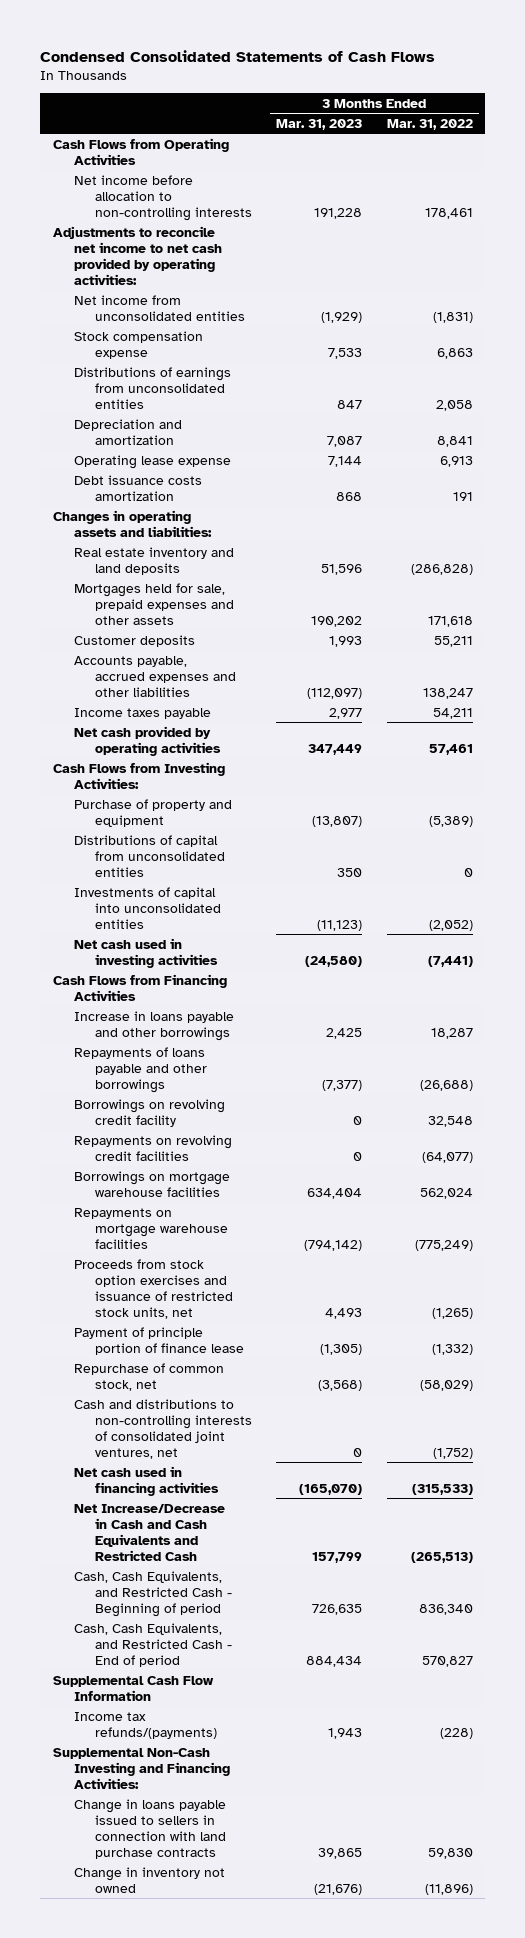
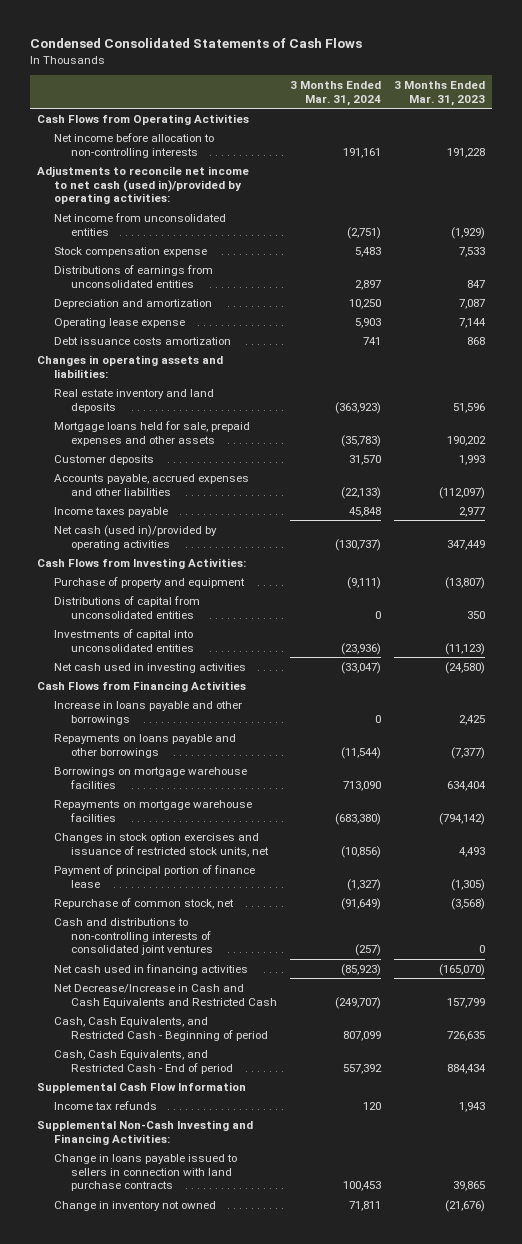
[386,119,473,131] Mar. 31, 2022 -> none
none -> [290,81,382,106] 3 Months Ended Mar. 31, 2024
[52,225,222,285] Adjustments to reconcile net income to net cash provided by operating activities: -> [36,165,249,205] Adjustments to reconcile net income to net cash (used in)/provided by operating activities:
[73,582,234,625] Mortgages held for sale, prepaid expenses and other assets -> [54,420,251,446] Mortgage loans held for sale, prepaid expenses and other assets
[73,725,221,756] Net cash provided by operating activities -> [54,524,218,550] Net cash (used in)/provided by operating activities
[73,1098,225,1127] Borrowings on revolving credit facility -> none
[73,1134,232,1161] Repayments on revolving credit facilities -> none
[73,1046,207,1093] Repayments of loans payable and other borrowings -> [54,733,237,758] Repayments on loans payable and other borrowings
[73,1258,233,1319] Proceeds from stock option exercises and issuance of restricted stock units, net -> [54,832,270,857] Changes in stock option exercises and issuance of restricted stock units, net
[73,1326,244,1355] Payment of principle portion of finance lease -> [54,864,256,888] Payment of principal portion of finance lease
[73,1398,252,1459] Cash and distributions to non-controlling interests of consolidated joint ventures, net -> [54,917,214,956] Cash and distributions to non-controlling interests of consolidated joint ventures
[73,1503,225,1561] Net Increase/Decrease in Cash and Cash Equivalents and Restricted Cash -> [54,983,278,1008] Net Decrease/Increase in Cash and Cash Equivalents and Restricted Cash
[73,1711,217,1739] Income tax refunds/(payments) -> [54,1100,158,1110] Income tax refunds

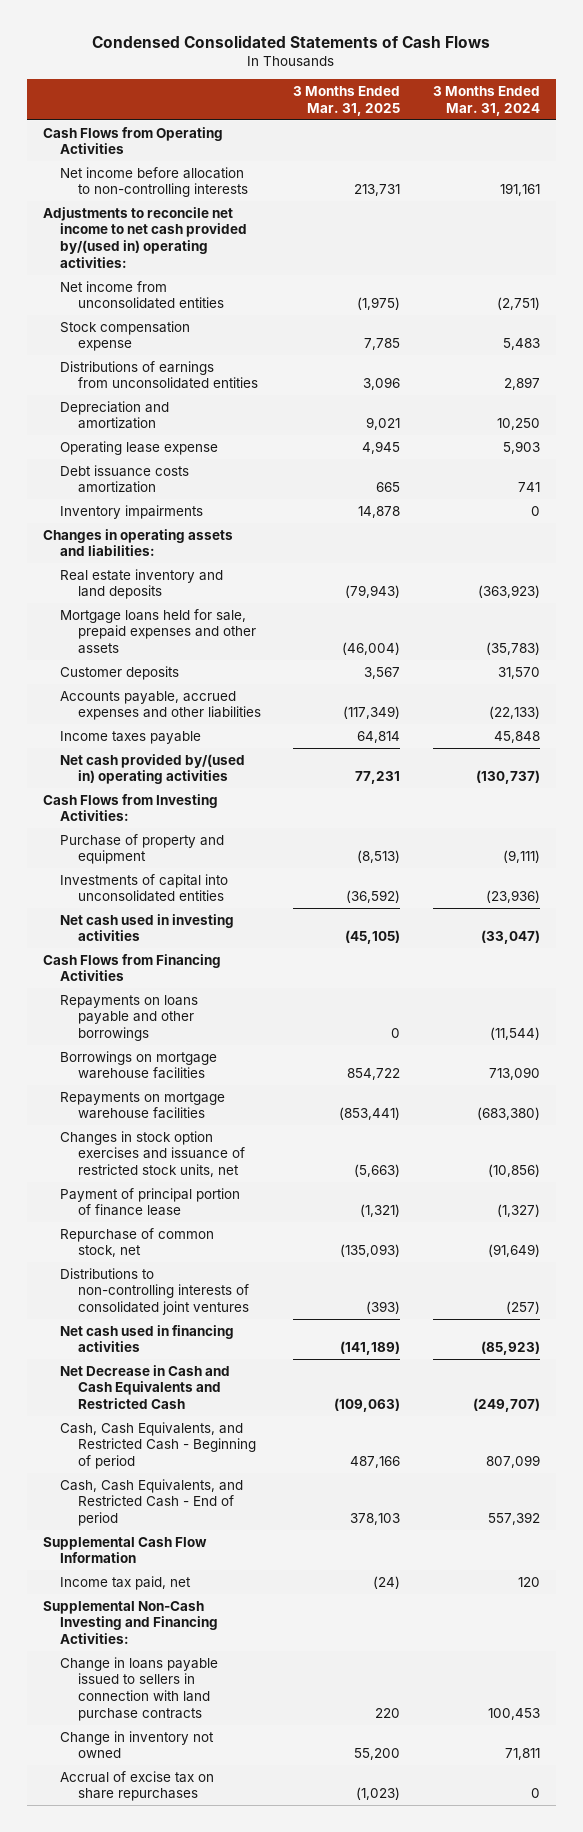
[394,81,486,106] 3 Months Ended Mar. 31, 2023 -> none
none -> [293,85,401,116] 3 Months Ended Mar. 31, 2025
[36,165,249,205] Adjustments to reconcile net income to net cash (used in)/provided by operating activities: -> [42,206,248,268] Adjustments to reconcile net income to net cash provided by/(used in) operating activities:
none -> [60,504,204,519] Inventory impairments
[54,524,218,550] Net cash (used in)/provided by operating activities -> [60,753,246,785] Net cash provided by/(used in) operating activities
[54,595,201,619] Distributions of capital from unconsolidated entities -> none
[54,700,243,725] Increase in loans payable and other borrowings -> none
[54,917,214,956] Cash and distributions to non-controlling interests of consolidated joint ventures -> [60,1267,249,1316] Distributions to non-controlling interests of consolidated joint ventures
[54,983,278,1008] Net Decrease/Increase in Cash and Cash Equivalents and Restricted Cash -> [60,1364,231,1410] Net Decrease in Cash and Cash Equivalents and Restricted Cash
[54,1100,158,1110] Income tax refunds -> [60,1575,192,1590] Income tax paid, net
none -> [60,1770,215,1802] Accrual of excise tax on share repurchases

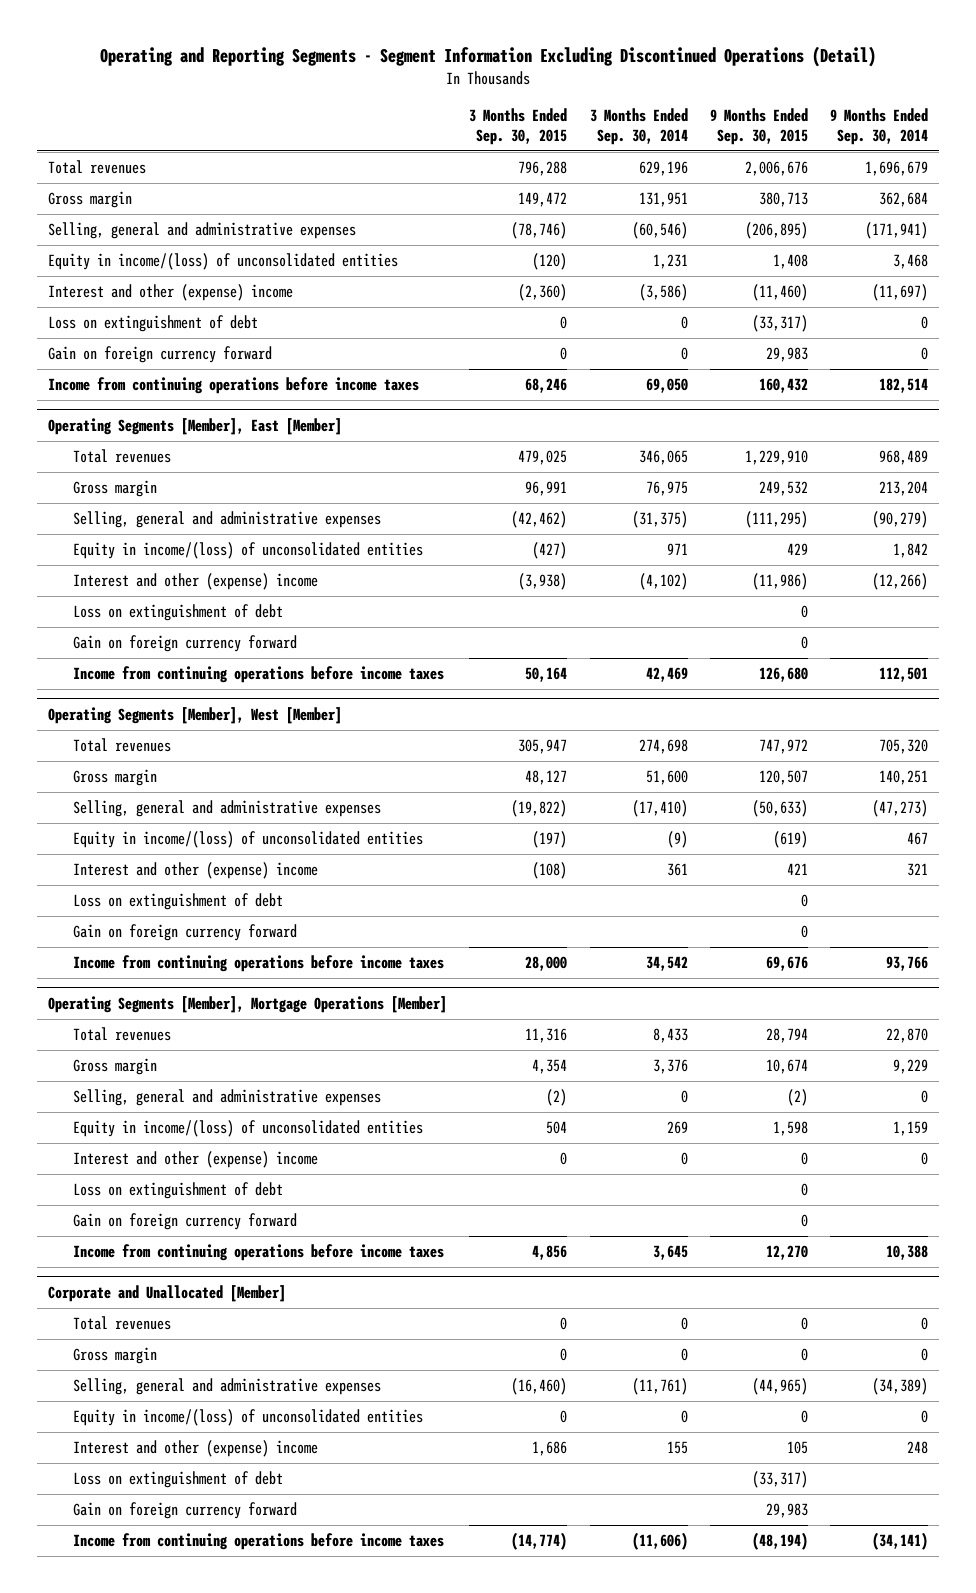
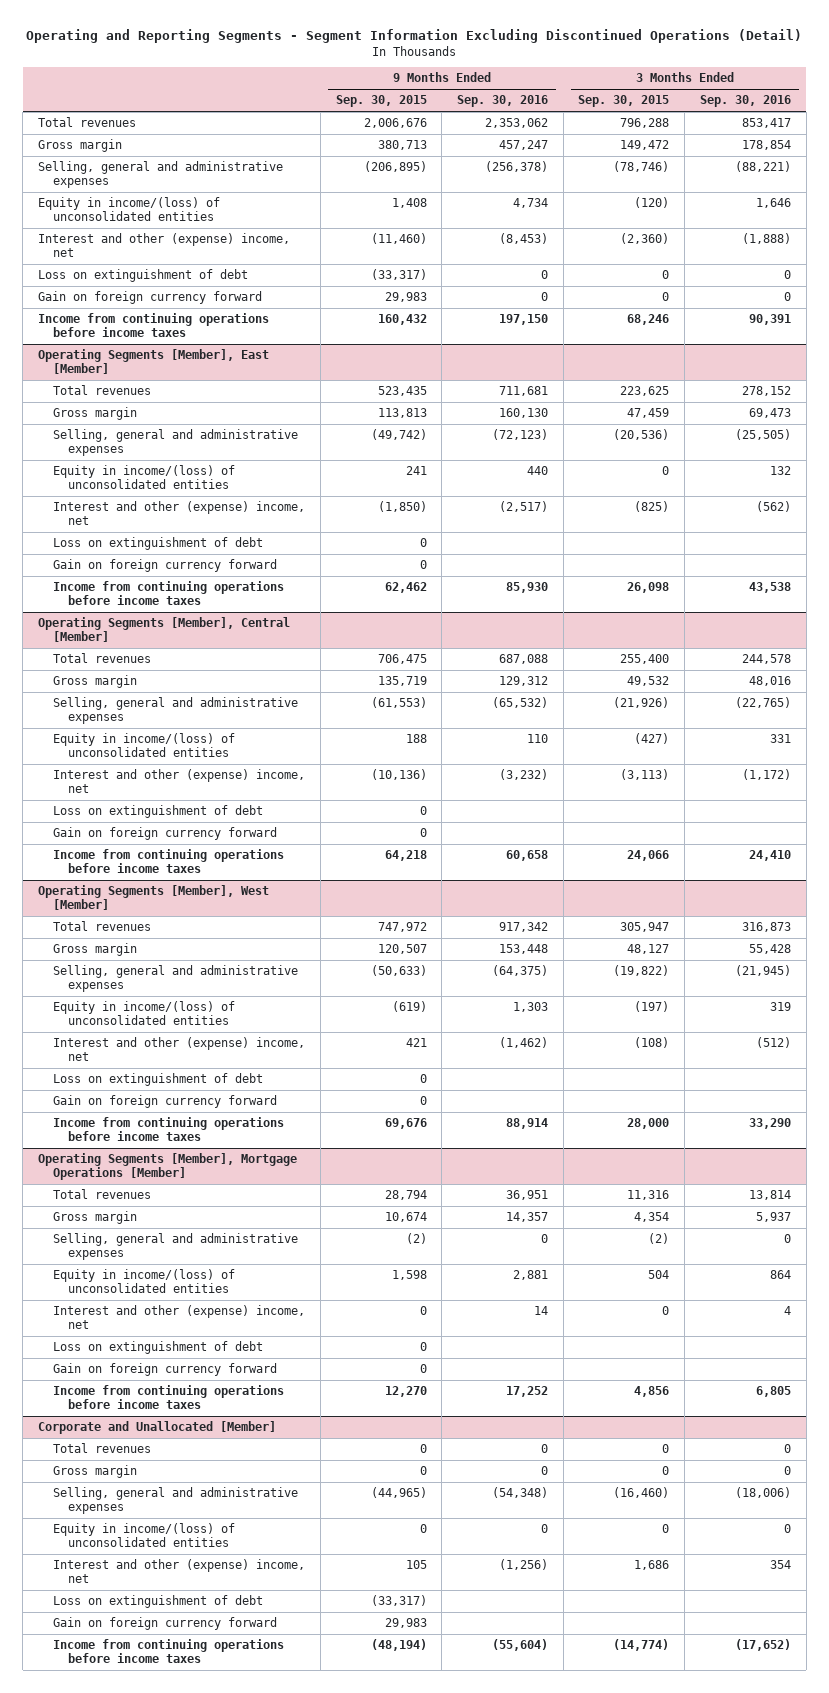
[589,107,688,145] 3 Months Ended Sep. 30, 2014 -> none
[830,107,929,145] 9 Months Ended Sep. 30, 2014 -> none
none -> [457,95,549,108] Sep. 30, 2016
none -> [699,95,791,108] Sep. 30, 2016
[47,284,293,302] Interest and other (expense) income -> [37,233,290,257] Interest and other (expense) income, net
[518,450,568,466] 479,025 -> [620,386,670,397] 223,625
[744,450,808,466] 1,229,910 -> [377,386,427,397] 523,435
[525,481,568,497] 96,991 -> [627,408,670,419] 47,459
[758,481,808,497] 249,532 -> [377,408,427,419] 113,813
[511,511,568,529] (42,462) -> [613,429,670,441] (20,536)
[744,511,808,529] (111,295) -> [370,429,427,441] (49,742)
[532,542,568,560] (427) -> [662,466,670,476] 0
[786,543,808,556] 429 -> [405,466,427,476] 241
[72,573,318,591] Interest and other (expense) income -> [53,501,306,525] Interest and other (expense) income, net
[518,573,568,591] (3,938) -> [634,501,670,513] (825)
[751,573,808,591] (11,986) -> [377,501,427,513] (1,850)
[525,667,568,683] 50,164 -> [627,582,670,594] 26,098
[758,667,808,683] 126,680 -> [384,582,427,594] 62,462
none -> [37,617,290,642] Operating Segments [Member], Central [Member]
none -> [53,653,152,664] Total revenues
none -> [53,675,138,689] Gross margin
none -> [53,697,299,724] Selling, general and administrative expenses
none -> [53,733,236,757] Equity in income/(loss) of unconsolidated entities
none -> [53,769,306,793] Interest and other (expense) income, net
none -> [53,805,264,819] Loss on extinguishment of debt
none -> [53,827,278,841] Gain on foreign currency forward
none -> [53,849,285,873] Income from continuing operations before income taxes
[72,862,318,880] Interest and other (expense) income -> [53,1037,306,1061] Interest and other (expense) income, net
[72,1151,318,1169] Interest and other (expense) income -> [53,1305,306,1329] Interest and other (expense) income, net
[72,1440,318,1458] Interest and other (expense) income -> [53,1559,306,1583] Interest and other (expense) income, net

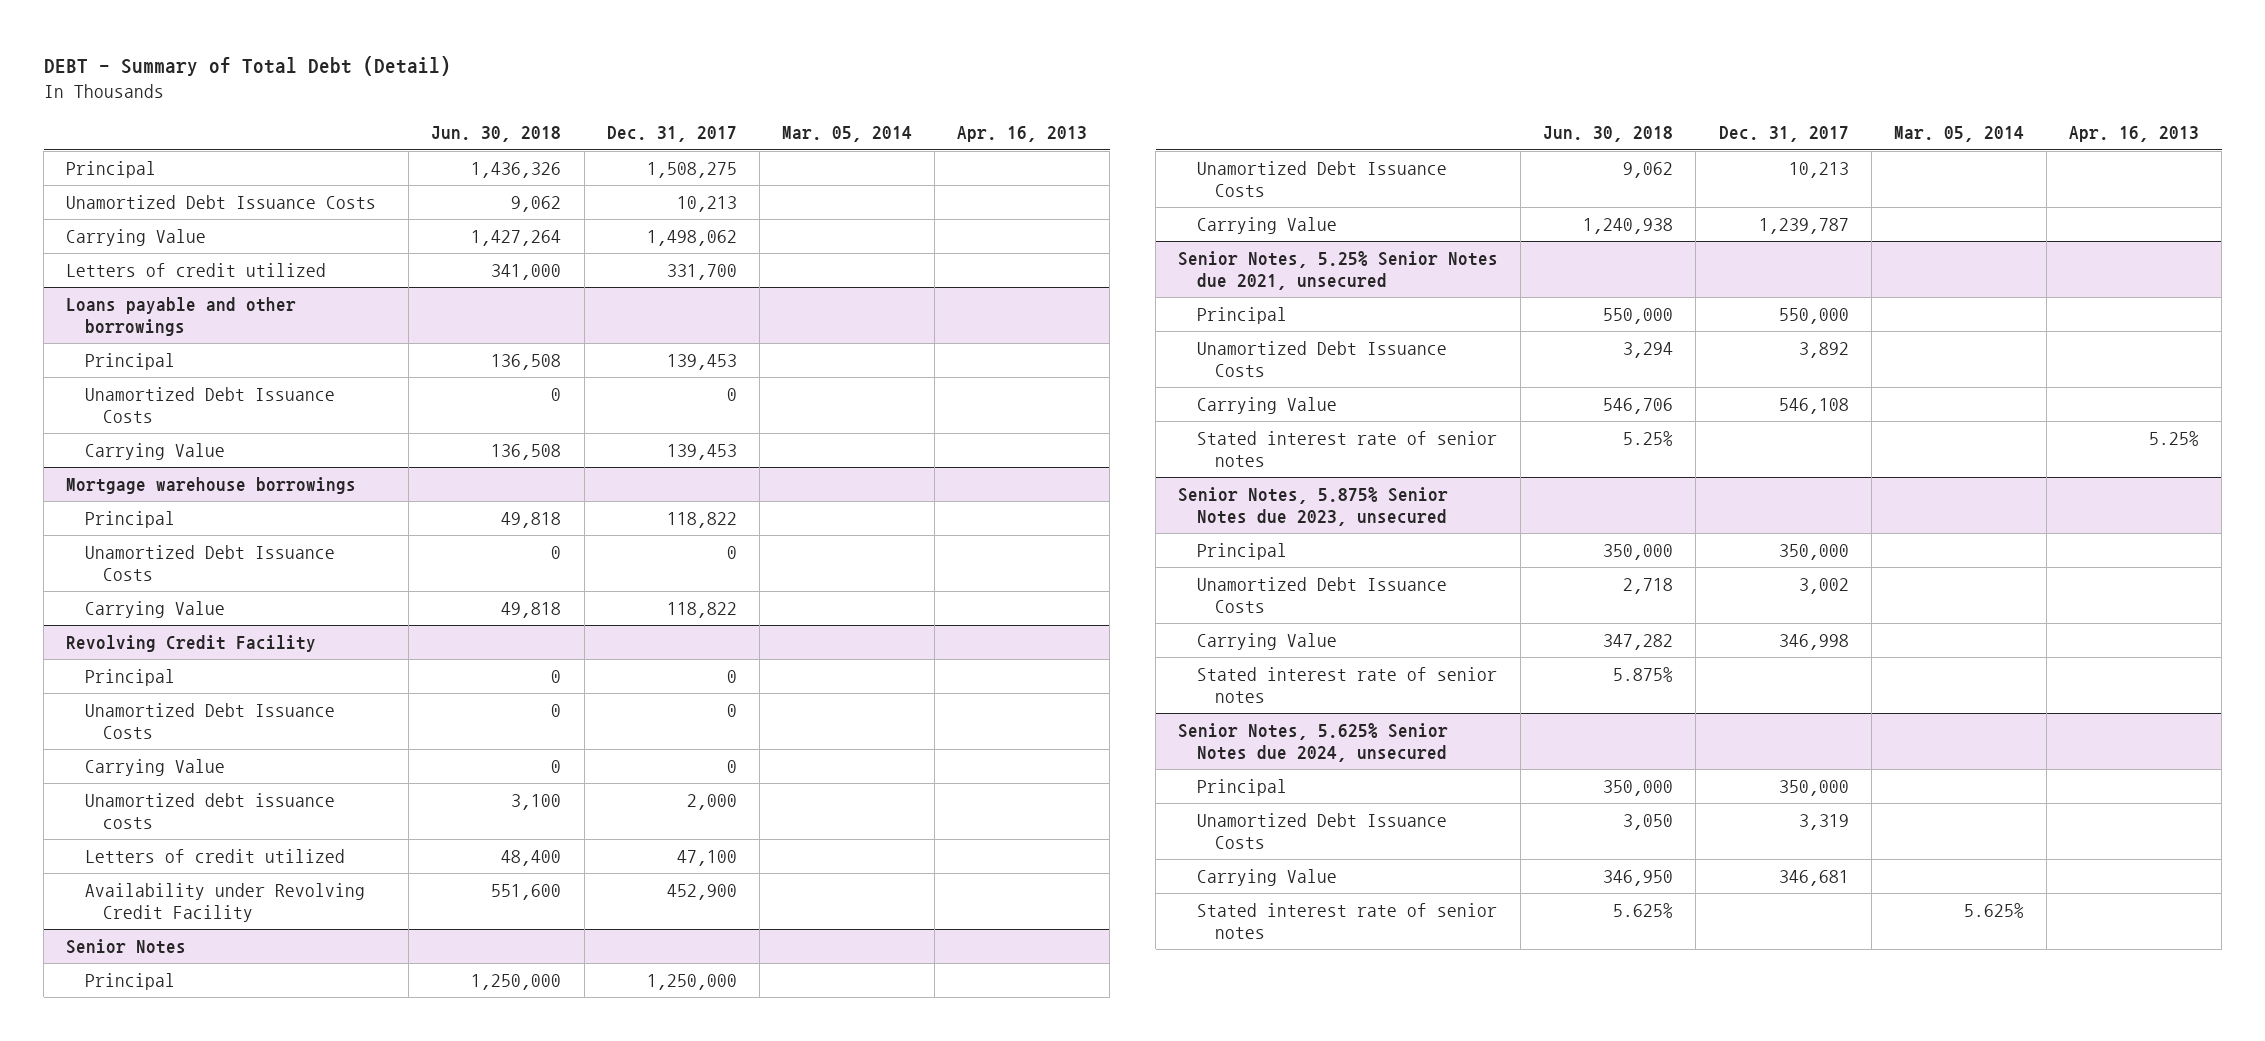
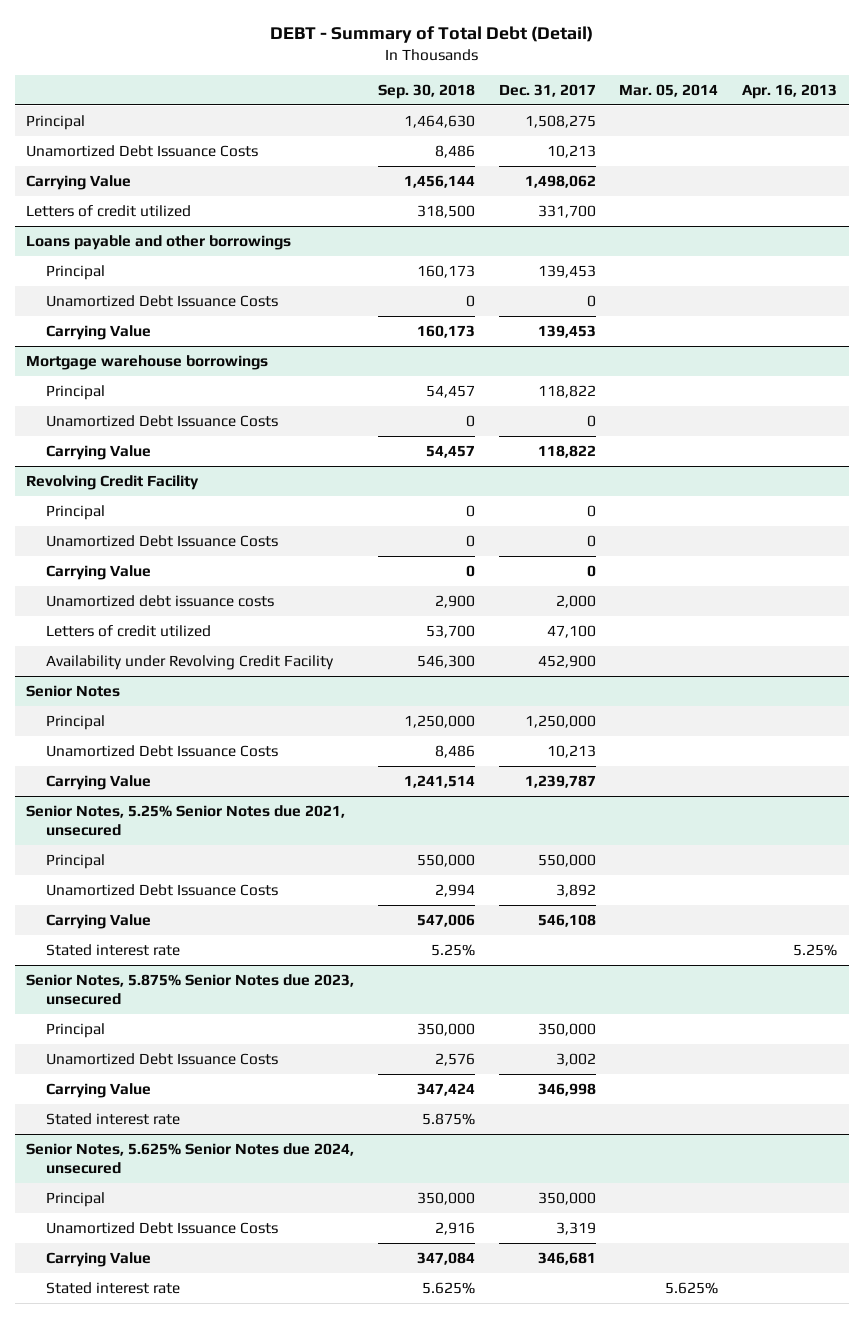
[431,126,562,143] Jun. 30, 2018 -> none
none -> [377,84,475,100] Sep. 30, 2018
[1196,431,1497,467] Stated interest rate of senior notes -> [46,943,181,956] Stated interest rate
[1196,667,1497,703] Stated interest rate of senior notes -> [46,1112,181,1125] Stated interest rate
[1196,903,1497,939] Stated interest rate of senior notes -> [46,1281,181,1294] Stated interest rate

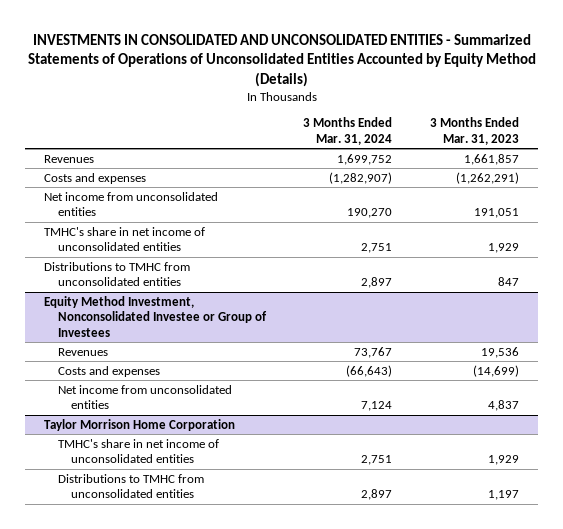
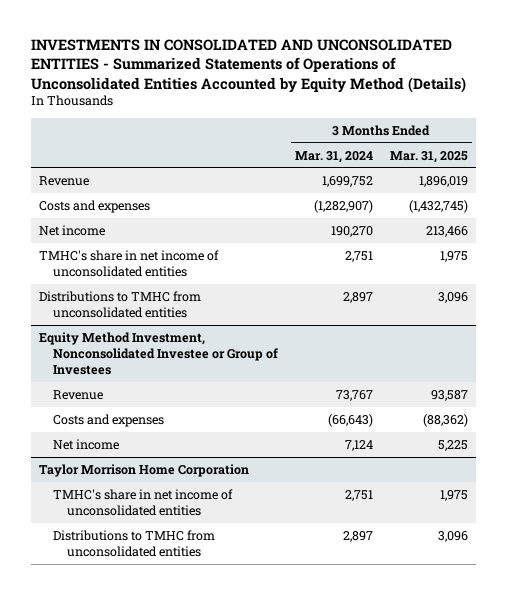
[430,117,520,145] 3 Months Ended Mar. 31, 2023 -> none
none -> [389,150,468,163] Mar. 31, 2025
[44,154,95,163] Revenues -> [39,175,90,186] Revenue
[44,191,219,217] Net income from unconsolidated entities -> [39,224,106,236] Net income
[57,347,108,356] Revenues -> [53,389,104,400] Revenue
[57,384,232,410] Net income from unconsolidated entities -> [53,438,120,450] Net income

